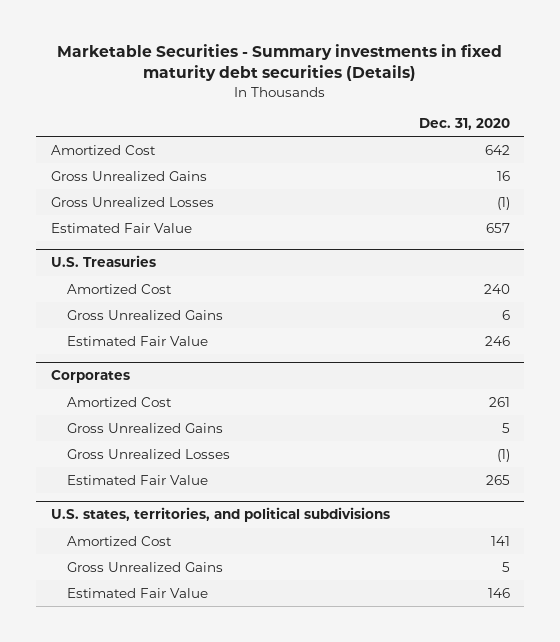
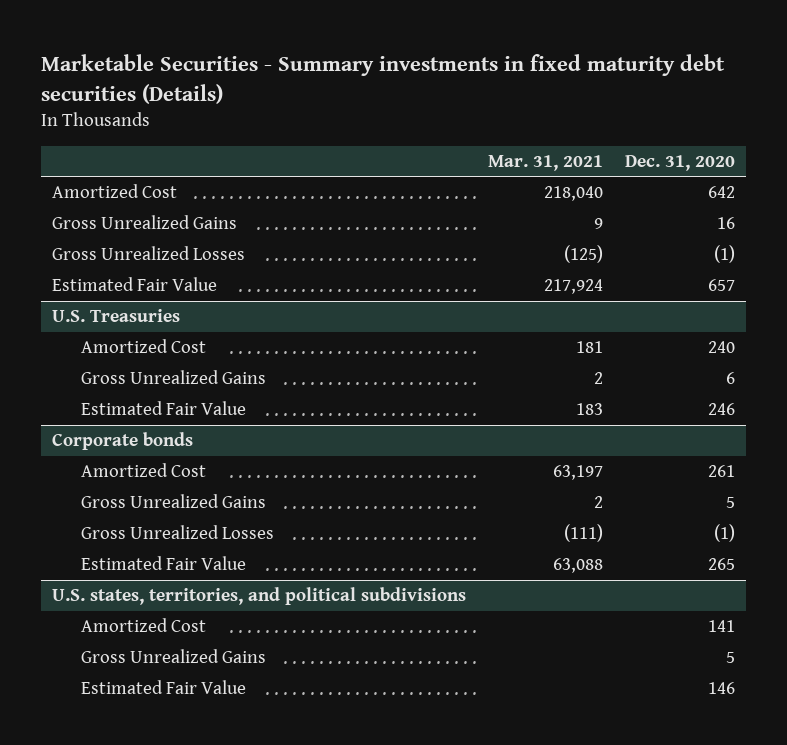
none -> [487,155,603,172] Mar. 31, 2021
[50,370,130,384] Corporates -> [51,432,193,451] Corporate bonds

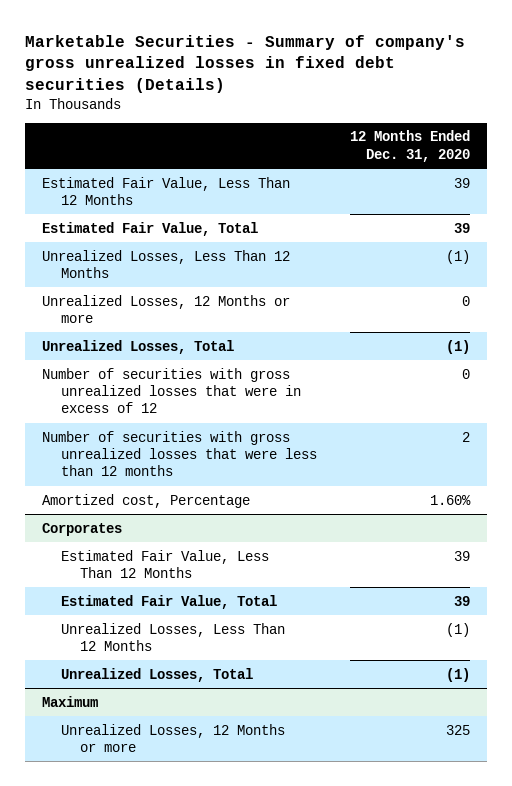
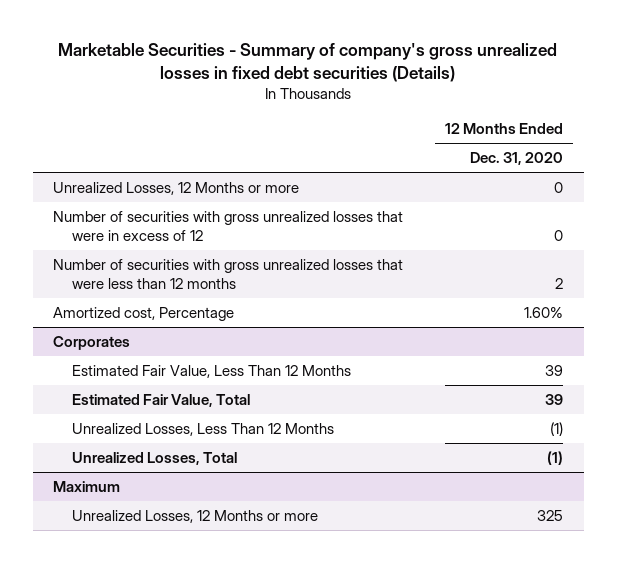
[41,176,290,205] Estimated Fair Value, Less Than 12 Months -> none
[41,221,258,236] Estimated Fair Value, Total -> none
[41,249,290,278] Unrealized Losses, Less Than 12 Months -> none
[41,339,234,354] Unrealized Losses, Total -> none

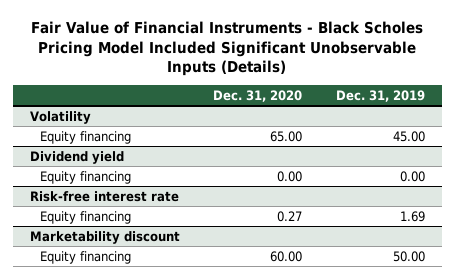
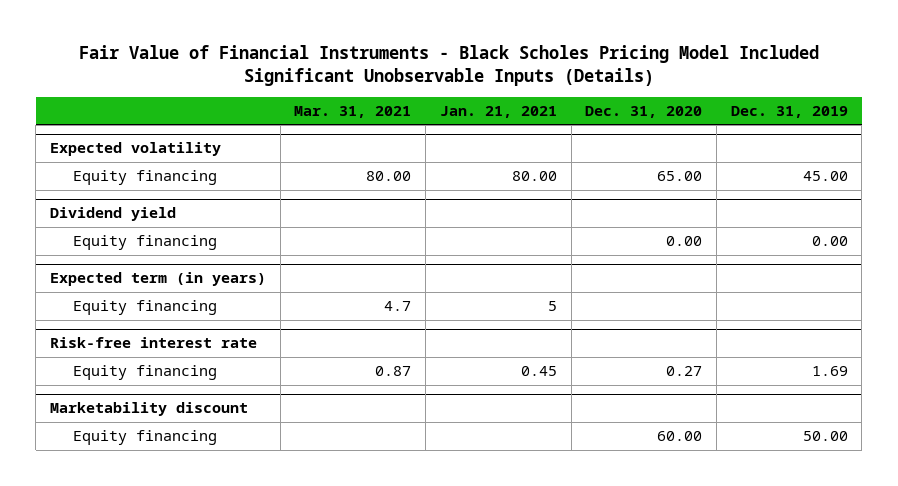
none -> [294,105,412,118] Mar. 31, 2021
none -> [439,105,557,118] Jan. 21, 2021
[29,110,91,124] Volatility -> [50,142,222,157] Expected volatility
none -> [50,272,267,287] Expected term (in years)
none -> [72,300,217,316] Equity financing

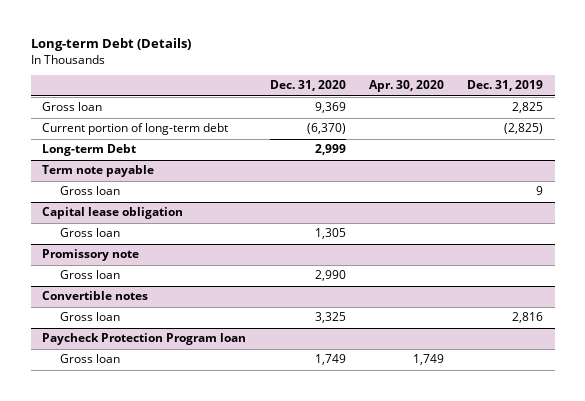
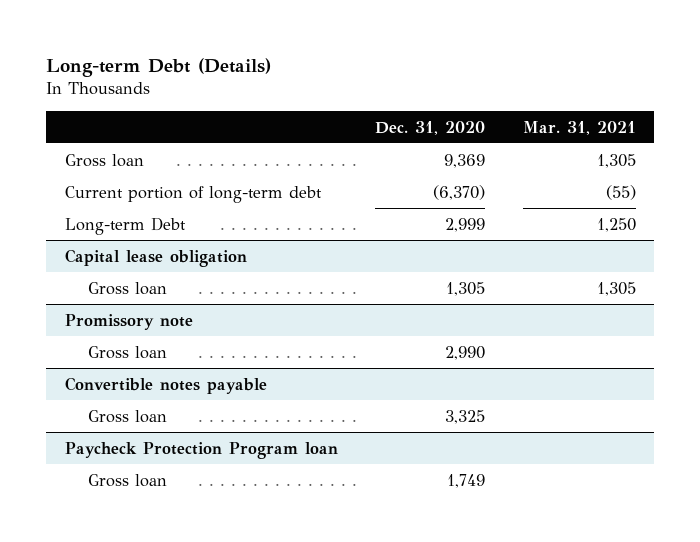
[368,80,444,93] Apr. 30, 2020 -> none
[467,80,544,92] Dec. 31, 2019 -> none
none -> [522,120,636,135] Mar. 31, 2021
[42,165,155,178] Term note payable -> none
[59,186,120,196] Gross loan -> none
[42,291,149,301] Convertible notes -> [64,376,267,394] Convertible notes payable

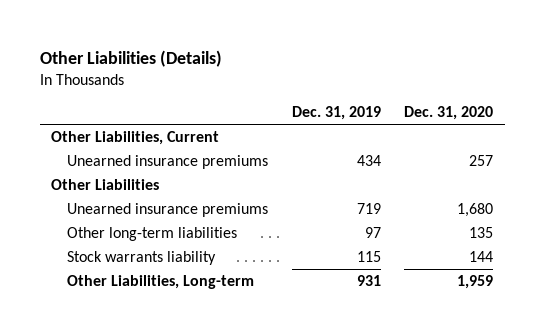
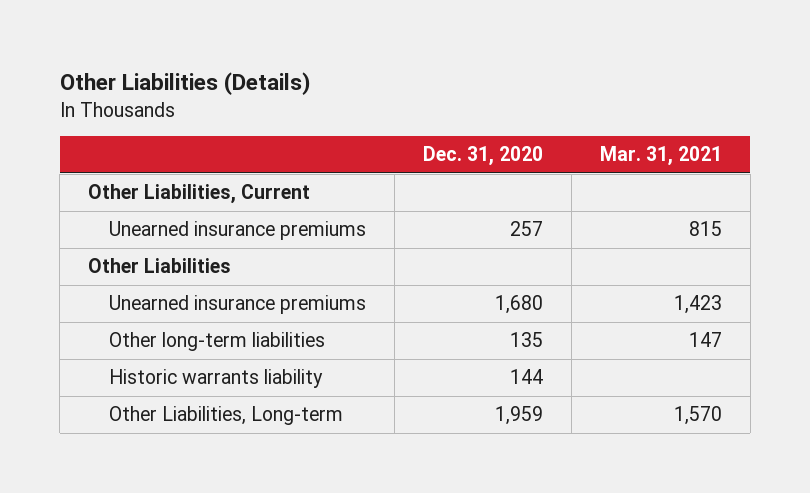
[291,106,381,121] Dec. 31, 2019 -> none
none -> [599,146,722,167] Mar. 31, 2021
[67,251,217,266] Stock warrants liability -> [109,369,324,389] Historic warrants liability

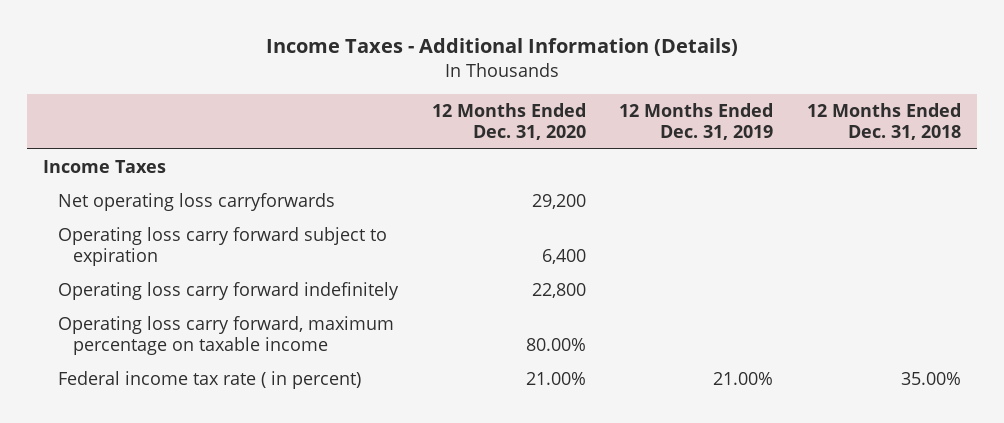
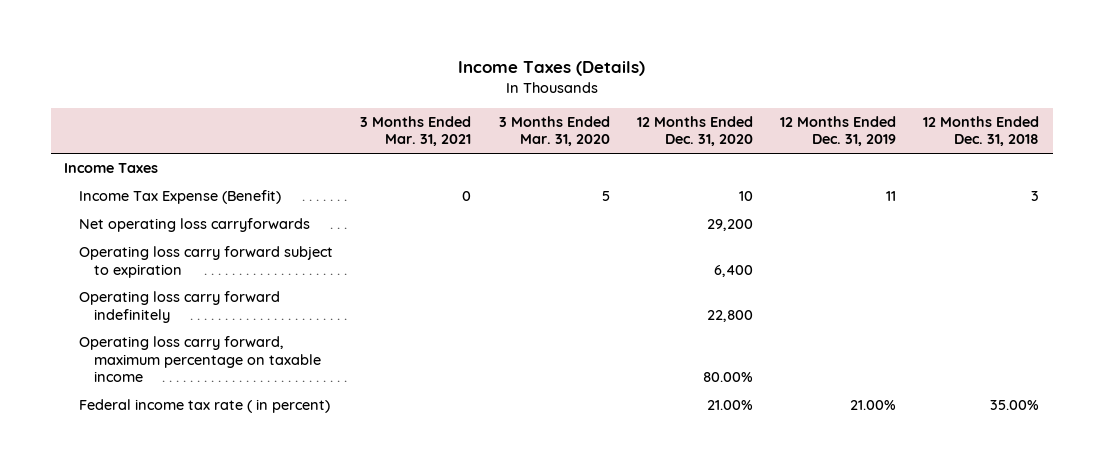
[265,38,738,57] Income Taxes - Additional Information (Details) -> [457,61,645,77] Income Taxes (Details)
none -> [360,115,472,147] 3 Months Ended Mar. 31, 2021
none -> [498,115,610,147] 3 Months Ended Mar. 31, 2020
none -> [78,190,281,205] Income Tax Expense (Benefit)

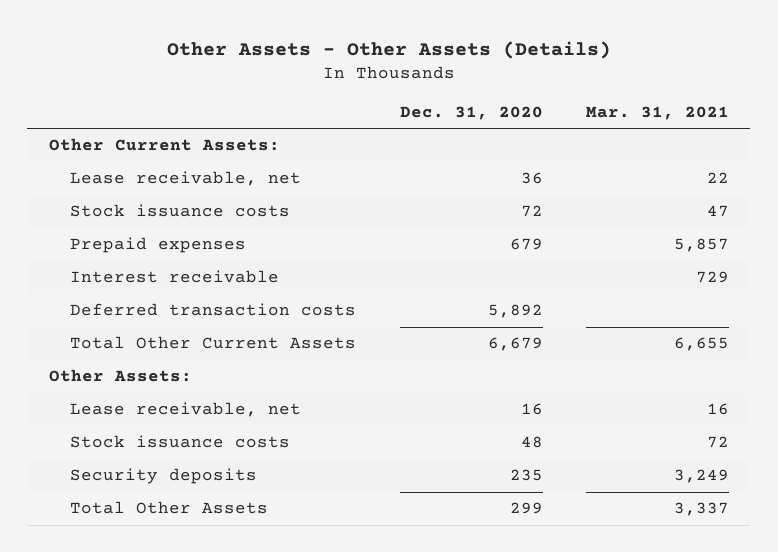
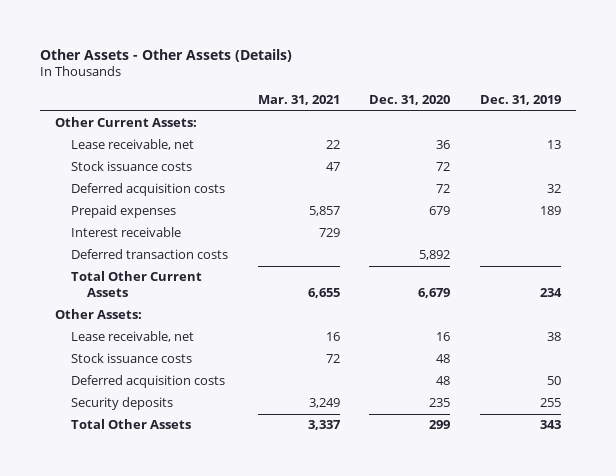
none -> [479,95,561,106] Dec. 31, 2019
none -> [71,183,226,197] Deferred acquisition costs
none -> [71,375,226,389] Deferred acquisition costs

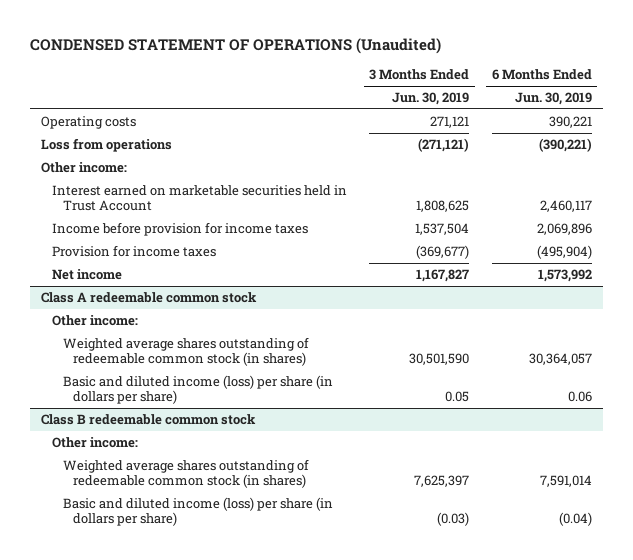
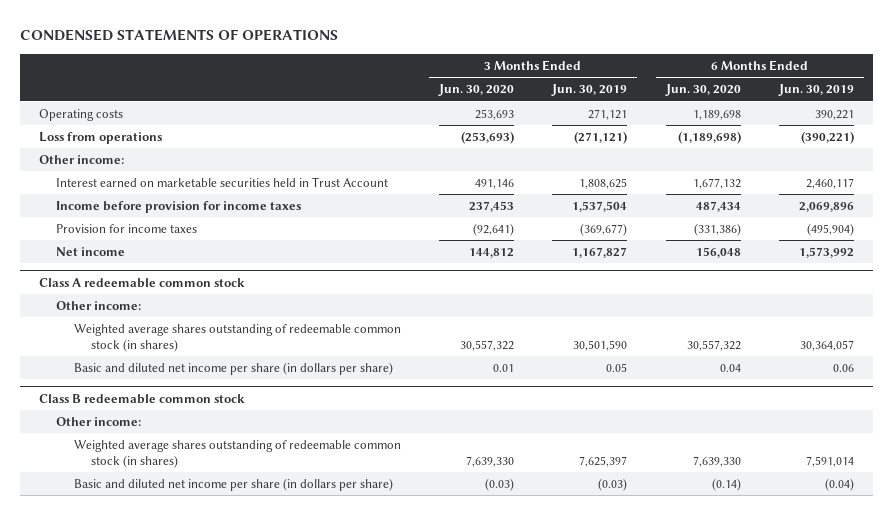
[30,38,442,55] CONDENSED STATEMENT OF OPERATIONS (Unaudited) -> [19,29,338,42] CONDENSED STATEMENTS OF OPERATIONS
none -> [437,84,514,97] Jun. 30, 2020
none -> [664,84,741,97] Jun. 30, 2020
[62,375,333,405] Basic and diluted income (loss) per share (in dollars per share) -> [73,362,393,376] Basic and diluted net income per share (in dollars per share)
[62,497,333,527] Basic and diluted income (loss) per share (in dollars per share) -> [73,478,393,492] Basic and diluted net income per share (in dollars per share)

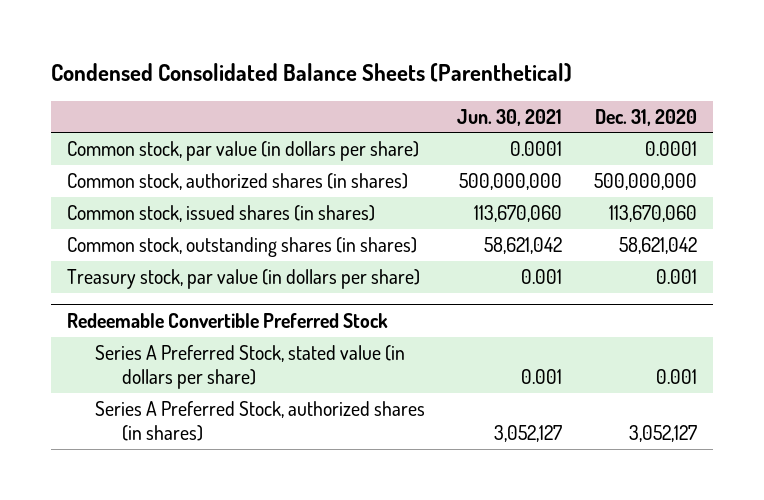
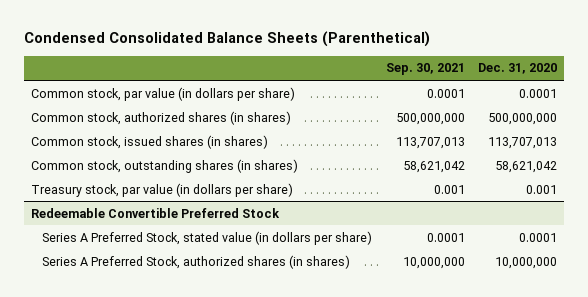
[456,108,562,126] Jun. 30, 2021 -> none
none -> [385,63,465,76] Sep. 30, 2021
[609,205,698,223] 113,670,060 -> [488,136,558,149] 113,707,013
[656,369,698,385] 0.001 -> [519,232,558,242] 0.0001
[629,425,698,443] 3,052,127 -> [495,256,558,269] 10,000,000

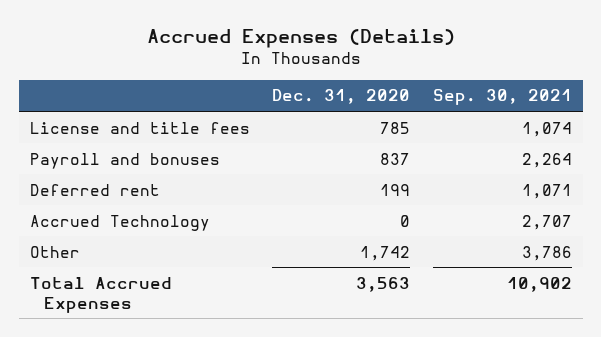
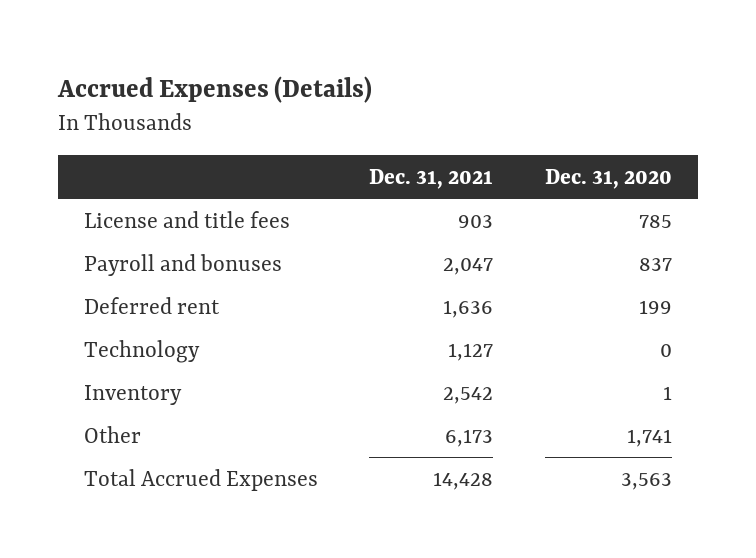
[432,89,572,106] Sep. 30, 2021 -> none
none -> [369,168,494,189] Dec. 31, 2021
[29,214,210,231] Accrued Technology -> [83,339,200,363] Technology
none -> [83,384,182,405] Inventory
[360,245,411,261] 1,742 -> [626,428,672,447] 1,741

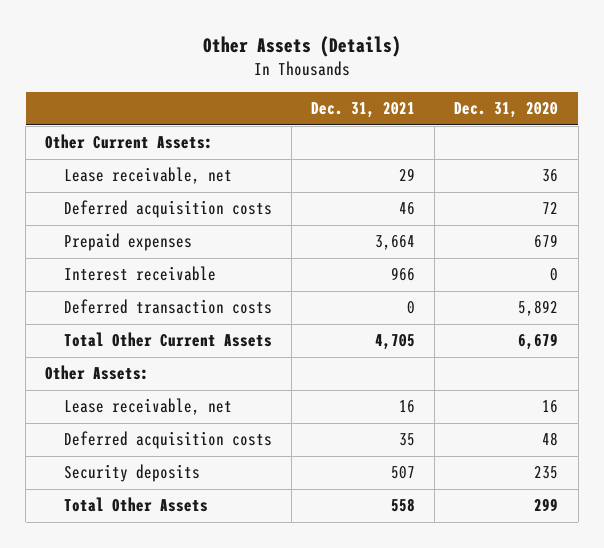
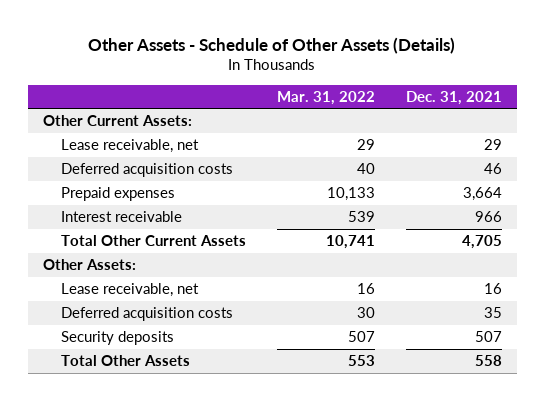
[202,35,401,57] Other Assets (Details) -> [88,36,456,54] Other Assets - Schedule of Other Assets (Details)
[454,102,559,119] Dec. 31, 2020 -> none
none -> [276,90,375,105] Mar. 31, 2022
[63,299,272,315] Deferred transaction costs -> none

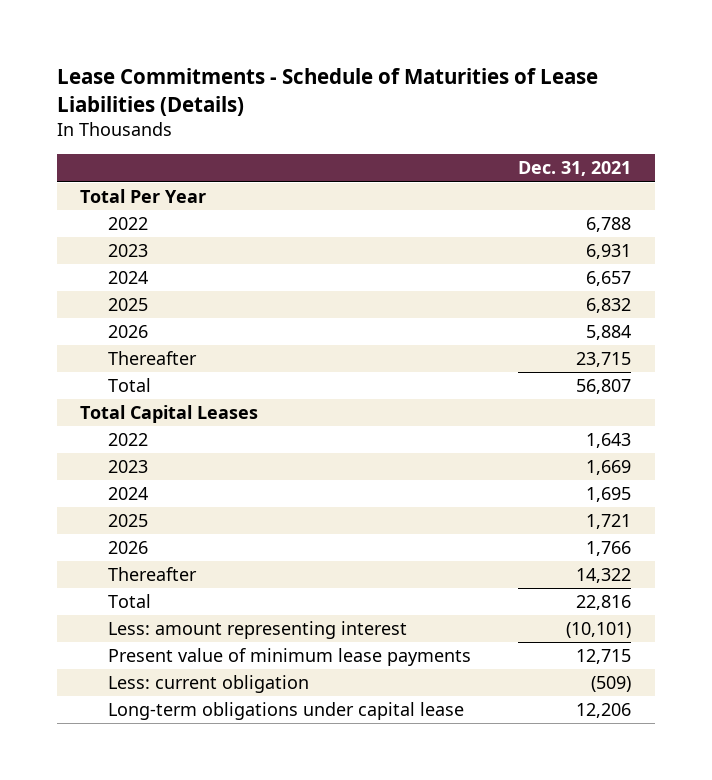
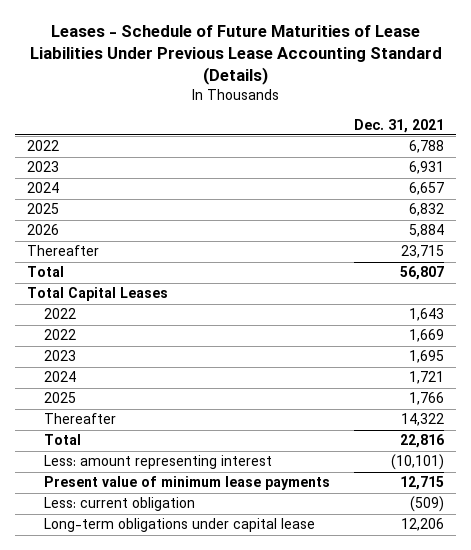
[56,68,598,117] Lease Commitments - Schedule of Maturities of Lease Liabilities (Details) -> [29,24,442,85] Leases - Schedule of Future Maturities of Lease Liabilities Under Previous Lease Accounting Standard (Details)
[80,189,207,204] Total Per Year -> none
[107,541,148,555] 2026 -> none
none -> [43,329,76,341] 2022
[586,460,632,476] 1,669 -> [409,350,445,364] 1,695
[586,487,632,503] 1,695 -> [409,371,445,385] 1,721
[586,514,632,530] 1,721 -> [409,392,445,406] 1,766

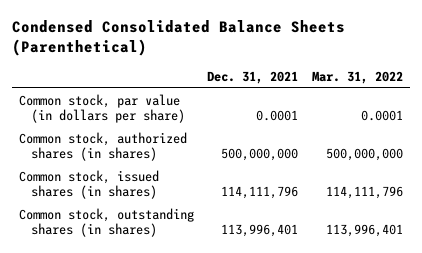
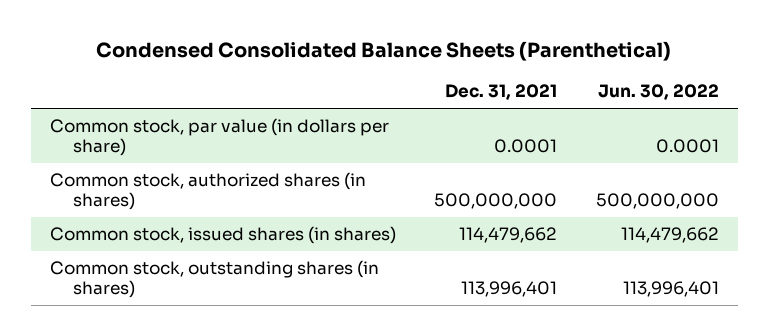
[311,71,403,85] Mar. 31, 2022 -> none
none -> [597,84,719,101] Jun. 30, 2022
[221,186,299,200] 114,111,796 -> [459,227,558,244] 114,479,662

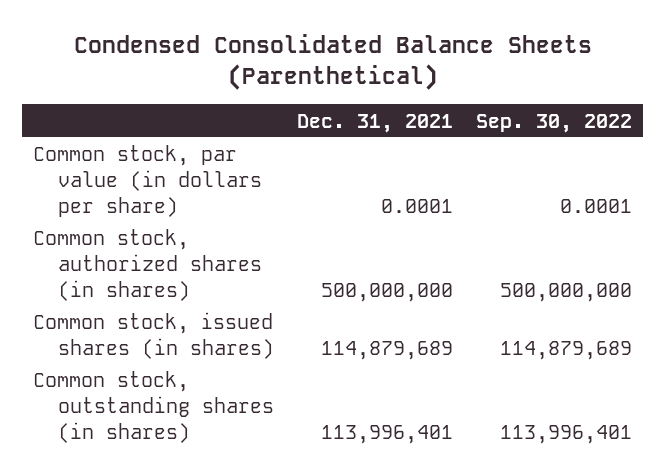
[597,84,719,101] Jun. 30, 2022 -> none
none -> [475,113,632,133] Sep. 30, 2022
[459,227,558,244] 114,479,662 -> [320,341,453,361] 114,879,689

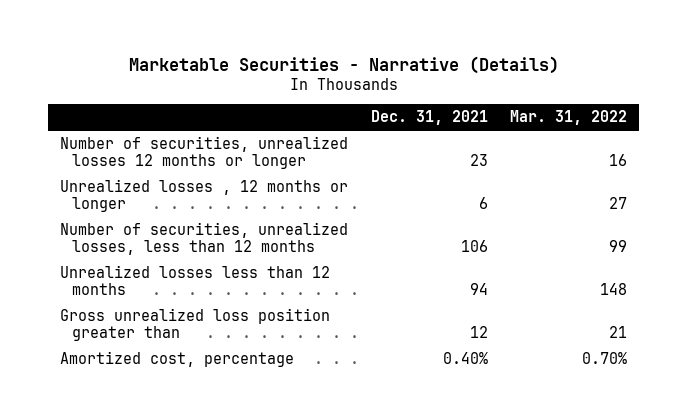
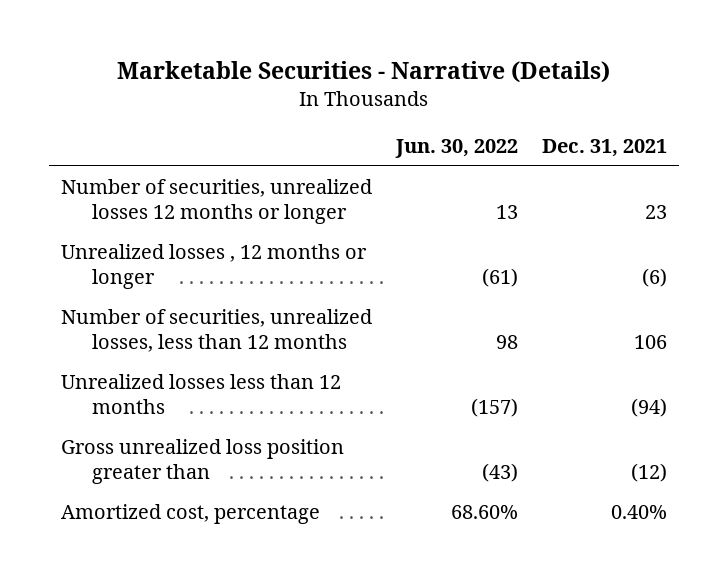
[510,110,628,126] Mar. 31, 2022 -> none
none -> [394,139,518,159] Jun. 30, 2022
[478,196,488,209] 6 -> [642,268,668,288] (6)
[469,282,488,295] 94 -> [631,398,668,418] (94)
[469,325,488,338] 12 -> [631,463,668,483] (12)

